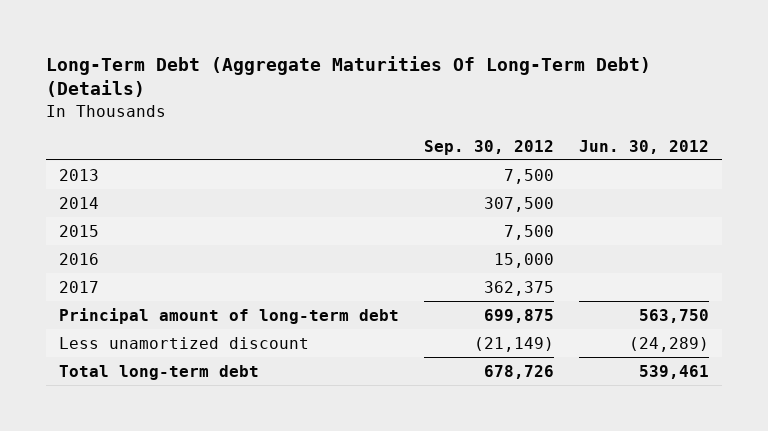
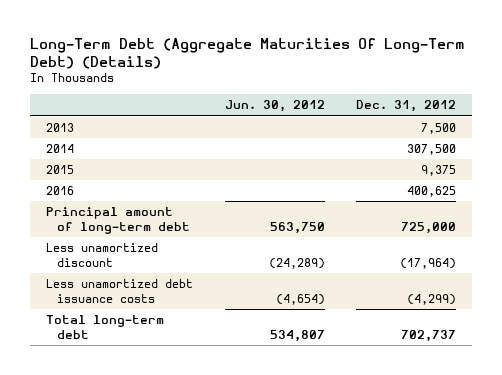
[424,139,555,155] Sep. 30, 2012 -> none
none -> [356,100,457,113] Dec. 31, 2012
[58,280,99,293] 2017 -> none
none -> [46,279,194,303] Less unamortized debt issuance costs
[639,364,710,379] 539,461 -> [269,329,325,342] 534,807

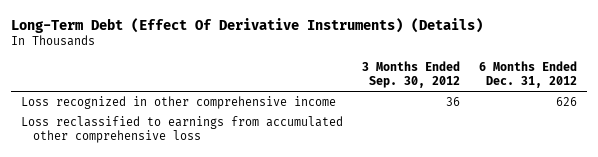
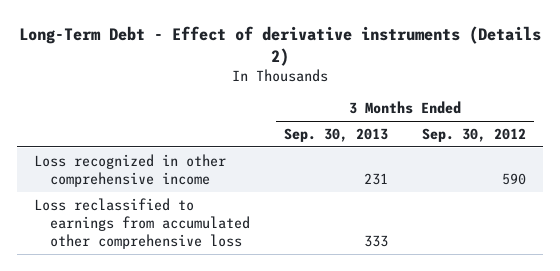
[11,17,484,33] Long-Term Debt (Effect Of Derivative Instruments) (Details) -> [19,25,542,66] Long-Term Debt - Effect of derivative instruments (Details 2)
[479,61,578,89] 6 Months Ended Dec. 31, 2012 -> none
none -> [284,128,389,143] Sep. 30, 2013
[446,97,461,107] 36 -> [501,173,526,186] 590

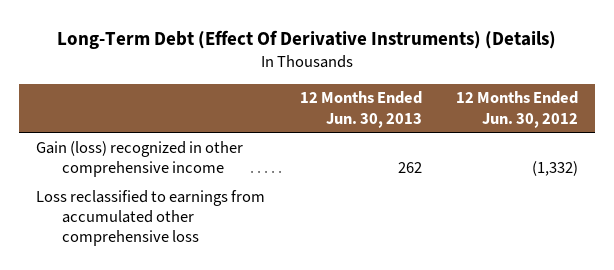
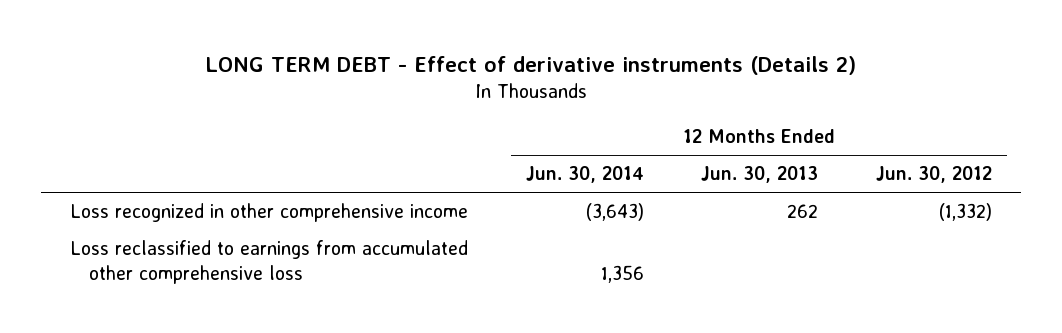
[57,29,557,49] Long-Term Debt (Effect Of Derivative Instruments) (Details) -> [205,55,857,75] LONG TERM DEBT - Effect of derivative instruments (Details 2)
none -> [525,166,644,184] Jun. 30, 2014
[36,140,244,177] Gain (loss) recognized in other comprehensive income -> [69,203,468,223] Loss recognized in other comprehensive income

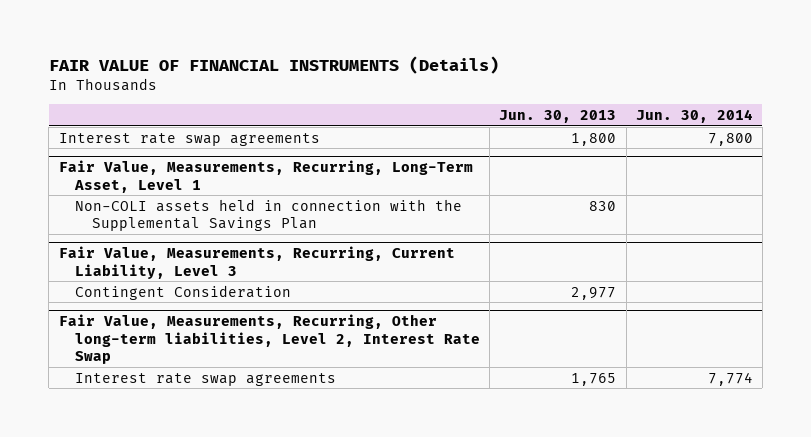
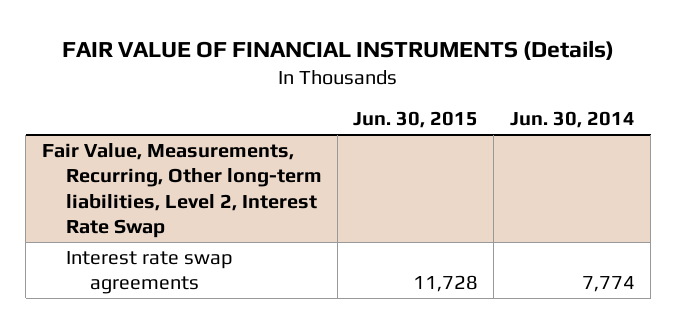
[499,110,617,124] Jun. 30, 2013 -> none
none -> [353,111,479,129] Jun. 30, 2015
[58,132,320,146] Interest rate swap agreements -> none
[58,160,473,193] Fair Value, Measurements, Recurring, Long-Term Asset, Level 1 -> none
[75,198,463,232] Non-COLI assets held in connection with the Supplemental Savings Plan -> none
[58,246,455,279] Fair Value, Measurements, Recurring, Current Liability, Level 3 -> none
[75,284,292,300] Contingent Consideration -> none

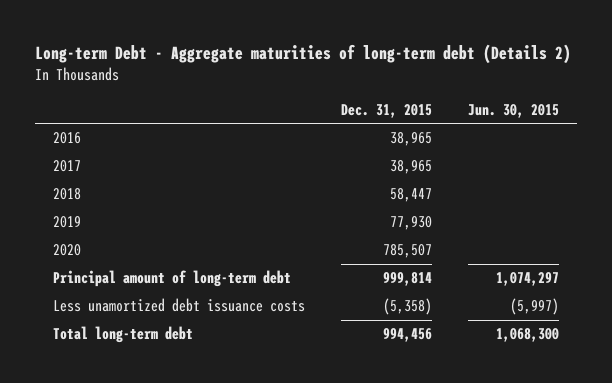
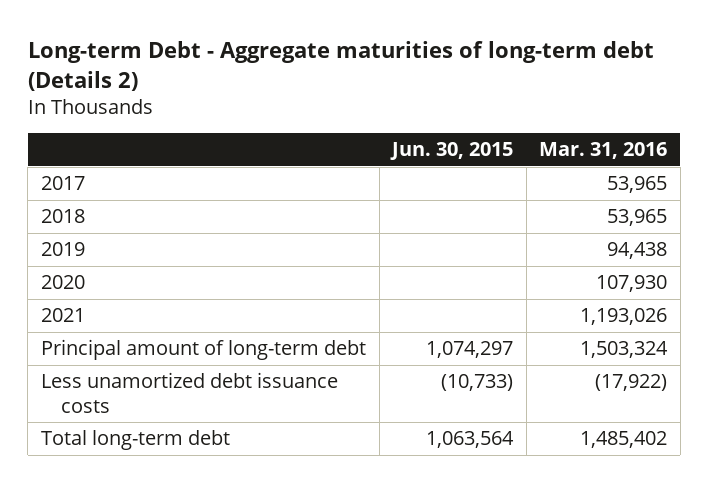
[340,103,432,118] Dec. 31, 2015 -> none
none -> [539,142,668,160] Mar. 31, 2016
[53,132,82,145] 2016 -> none
none -> [40,308,85,323] 2021
[509,298,559,316] (5,997) -> [441,374,514,392] (10,733)
[495,328,559,343] 1,068,300 -> [426,431,515,449] 1,063,564

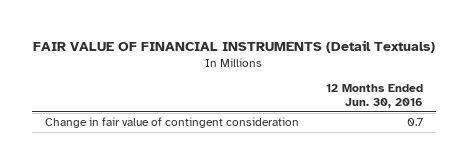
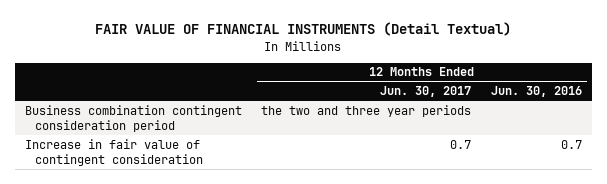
[33,39,436,53] FAIR VALUE OF FINANCIAL INSTRUMENTS (Detail Textuals) -> [95,22,512,37] FAIR VALUE OF FINANCIAL INSTRUMENTS (Detail Textual)
none -> [380,86,472,98] Jun. 30, 2017
none -> [25,104,243,132] Business combination contingent consideration period
[45,117,300,129] Change in fair value of contingent consideration -> [25,138,204,166] Increase in fair value of contingent consideration

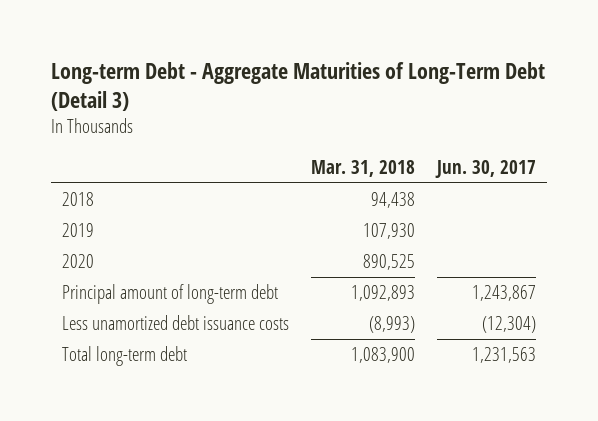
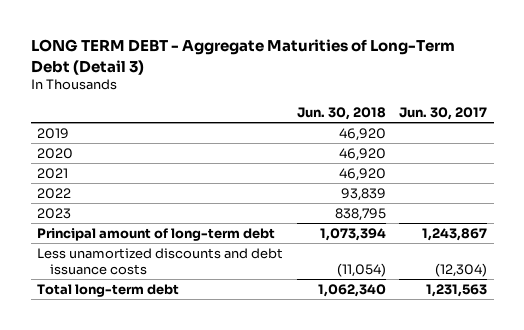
[50,62,545,112] Long-term Debt - Aggregate Maturities of Long-Term Debt (Detail 3) -> [30,39,455,75] LONG TERM DEBT - Aggregate Maturities of Long-Term Debt (Detail 3)
[310,159,415,177] Mar. 31, 2018 -> none
none -> [296,107,386,121] Jun. 30, 2018
[61,192,94,207] 2018 -> none
none -> [37,167,69,179] 2021
none -> [37,187,72,199] 2022
none -> [37,207,72,219] 2023
[61,315,289,331] Less unamortized debt issuance costs -> [37,247,284,275] Less unamortized discounts and debt issuance costs

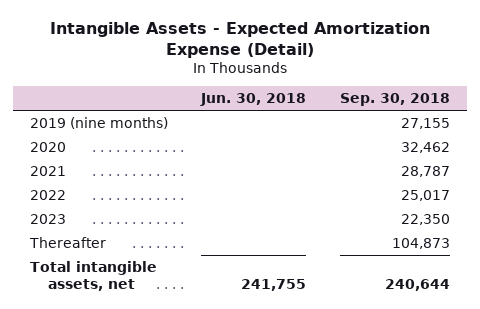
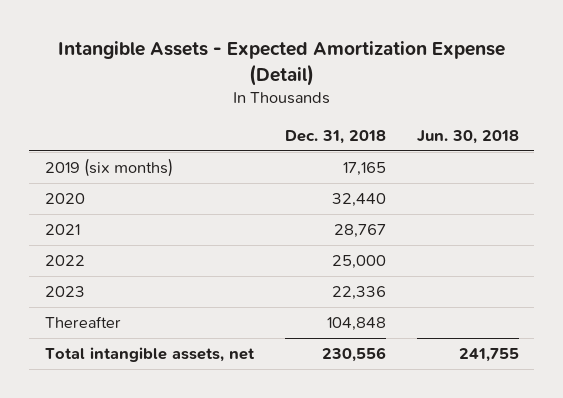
[340,93,451,107] Sep. 30, 2018 -> none
none -> [284,129,386,144] Dec. 31, 2018
[29,117,168,130] 2019 (nine months) -> [44,158,173,178] 2019 (six months)

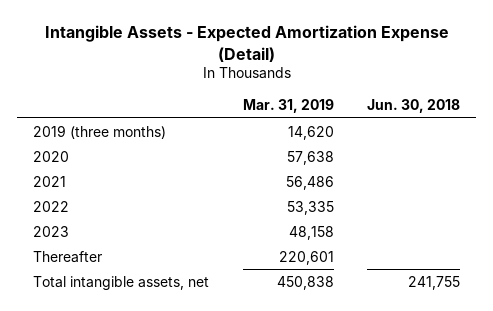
[284,129,386,144] Dec. 31, 2018 -> none
none -> [242,99,334,114] Mar. 31, 2019
[44,158,173,178] 2019 (six months) -> [33,124,167,139] 2019 (three months)

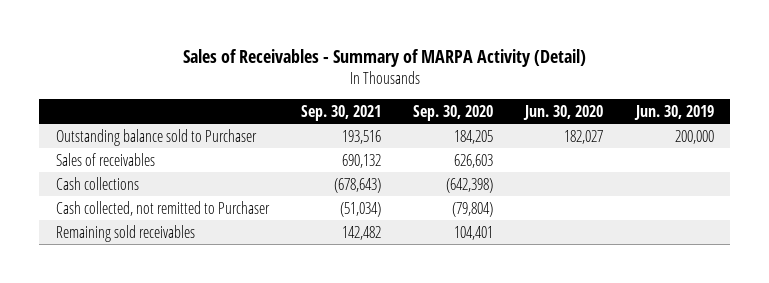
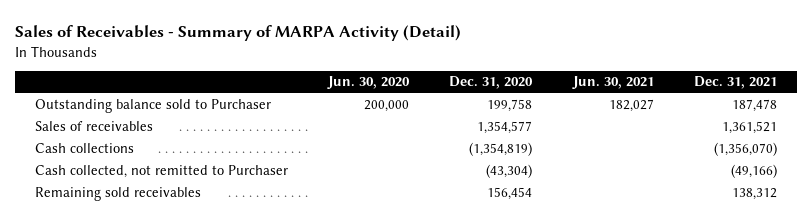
[300,104,381,121] Sep. 30, 2021 -> none
[413,104,494,121] Sep. 30, 2020 -> none
[633,104,714,120] Jun. 30, 2019 -> none
none -> [449,76,534,90] Dec. 31, 2020
none -> [571,76,654,90] Jun. 30, 2021
none -> [693,76,777,90] Dec. 31, 2021
[564,129,604,144] 182,027 -> [364,100,410,113] 200,000

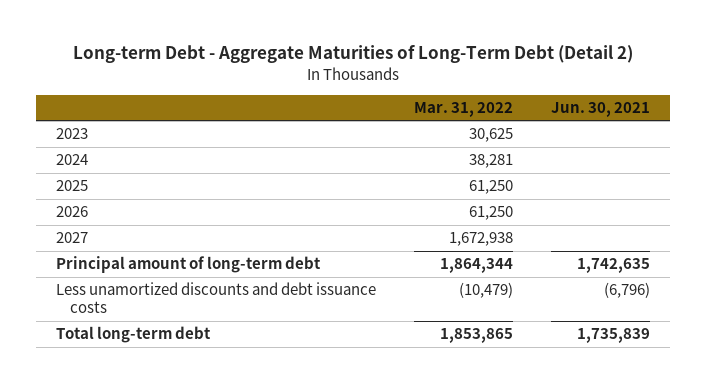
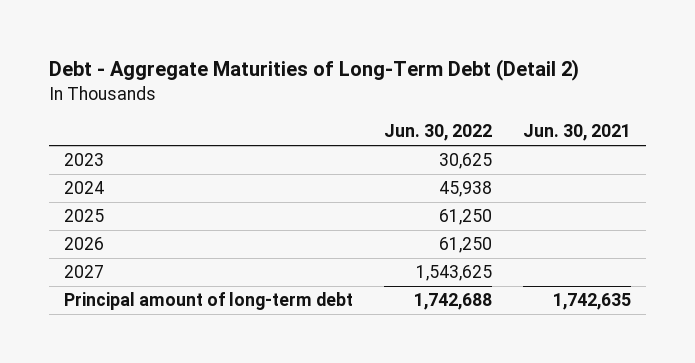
[73,45,634,64] Long-term Debt - Aggregate Maturities of Long-Term Debt (Detail 2) -> [49,59,580,82] Debt - Aggregate Maturities of Long-Term Debt (Detail 2)
[414,101,514,117] Mar. 31, 2022 -> none
none -> [384,124,493,142] Jun. 30, 2022
[55,282,376,314] Less unamortized discounts and debt issuance costs -> none
[55,326,211,344] Total long-term debt -> none

